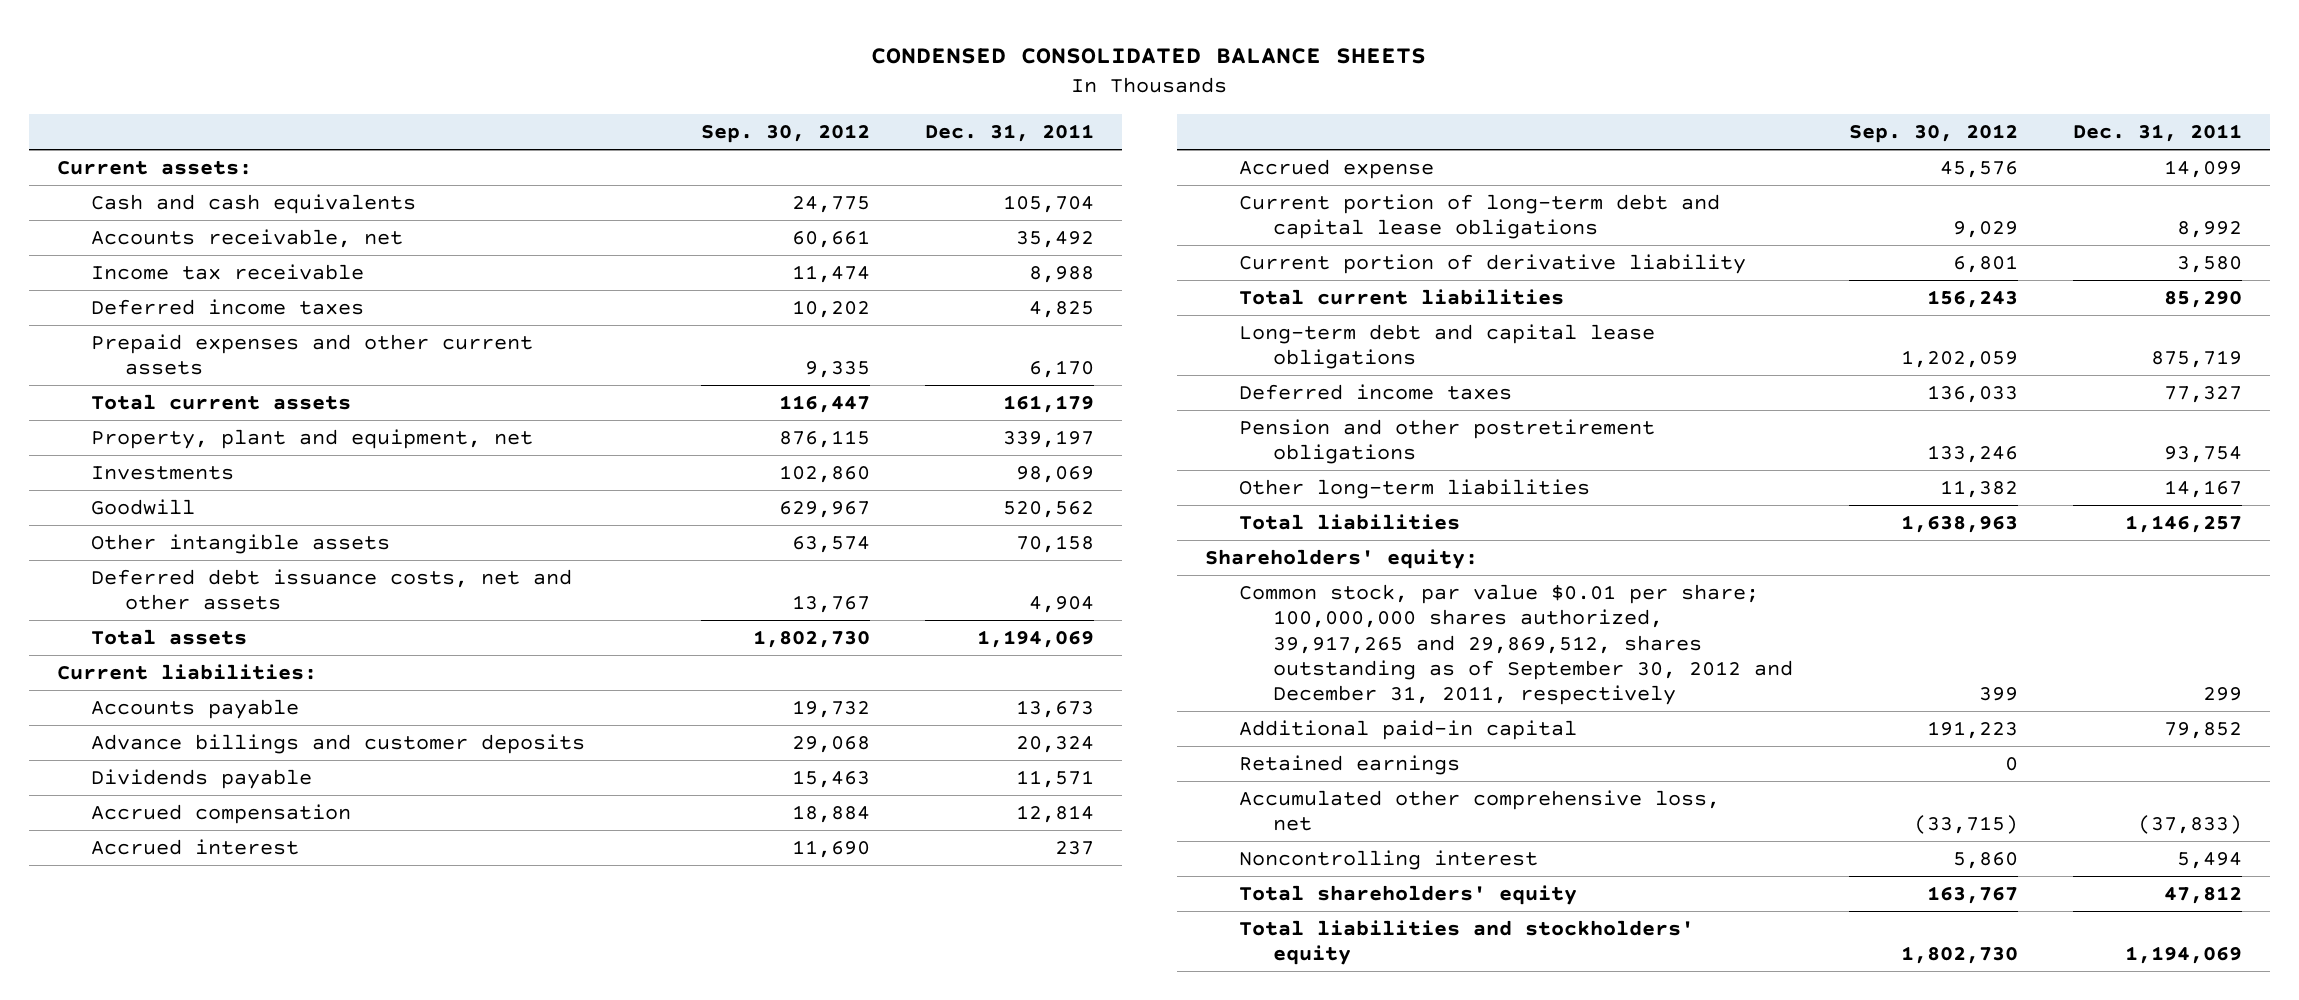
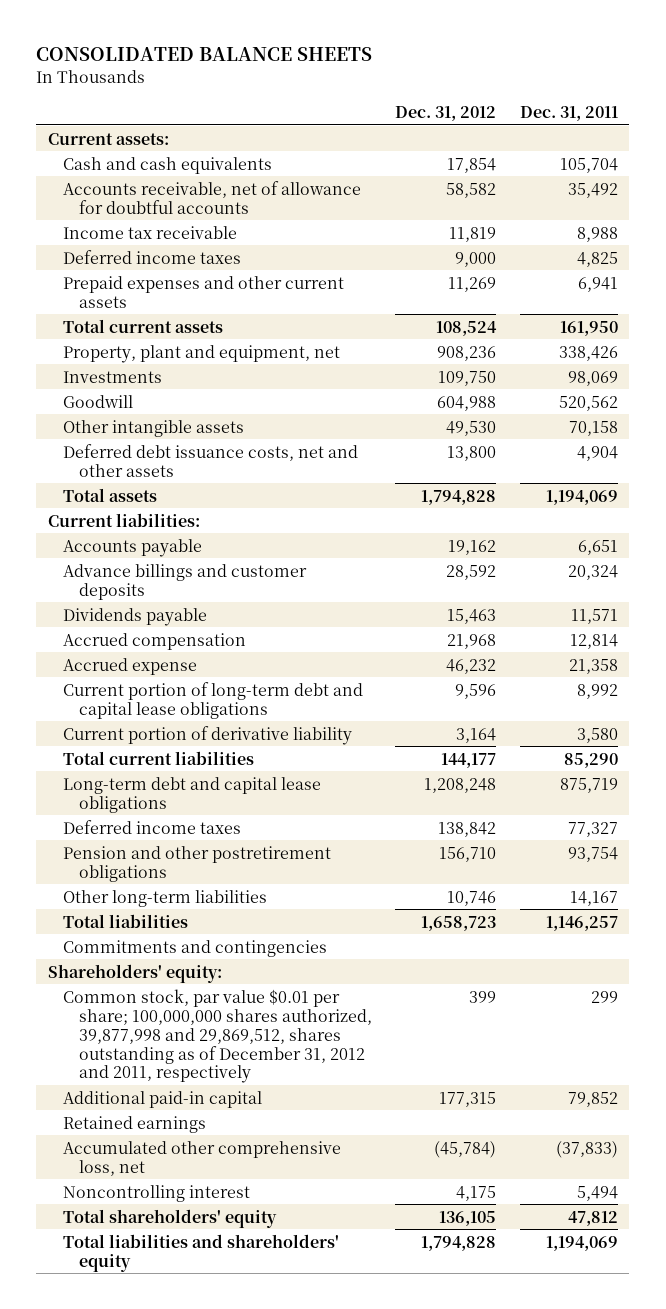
[871,47,1427,64] CONDENSED CONSOLIDATED BALANCE SHEETS -> [36,47,373,62] CONSOLIDATED BALANCE SHEETS
[700,124,870,144] Sep. 30, 2012 -> none
none -> [395,106,497,122] Dec. 31, 2012
[90,228,403,248] Accounts receivable, net -> [63,180,362,214] Accounts receivable, net of allowance for doubtful accounts
[1029,360,1095,379] 6,170 -> [577,276,618,292] 6,941
[1003,394,1095,413] 161,179 -> [559,320,618,336] 161,950
[1003,429,1095,448] 339,197 -> [558,345,618,361] 338,426
[1016,699,1095,718] 13,673 -> [577,539,618,555] 6,651
[90,838,299,855] Accrued interest -> none
[2164,159,2243,178] 14,099 -> [568,658,618,674] 21,358
none -> [63,939,328,957] Commitments and contingencies
[1238,583,1793,706] Common stock, par value $0.01 per share; 100,000,000 shares authorized, 39,917,265 and 29,869,512, shares outstanding as of September 30, 2012 and December 31, 2011, respectively -> [63,988,372,1084] Common stock, par value $0.01 per share; 100,000,000 shares authorized, 39,877,998 and 29,869,512, shares outstanding as of December 31, 2012 and 2011, respectively
[1238,919,1694,966] Total liabilities and stockholders' equity -> [63,1233,340,1272] Total liabilities and shareholders' equity

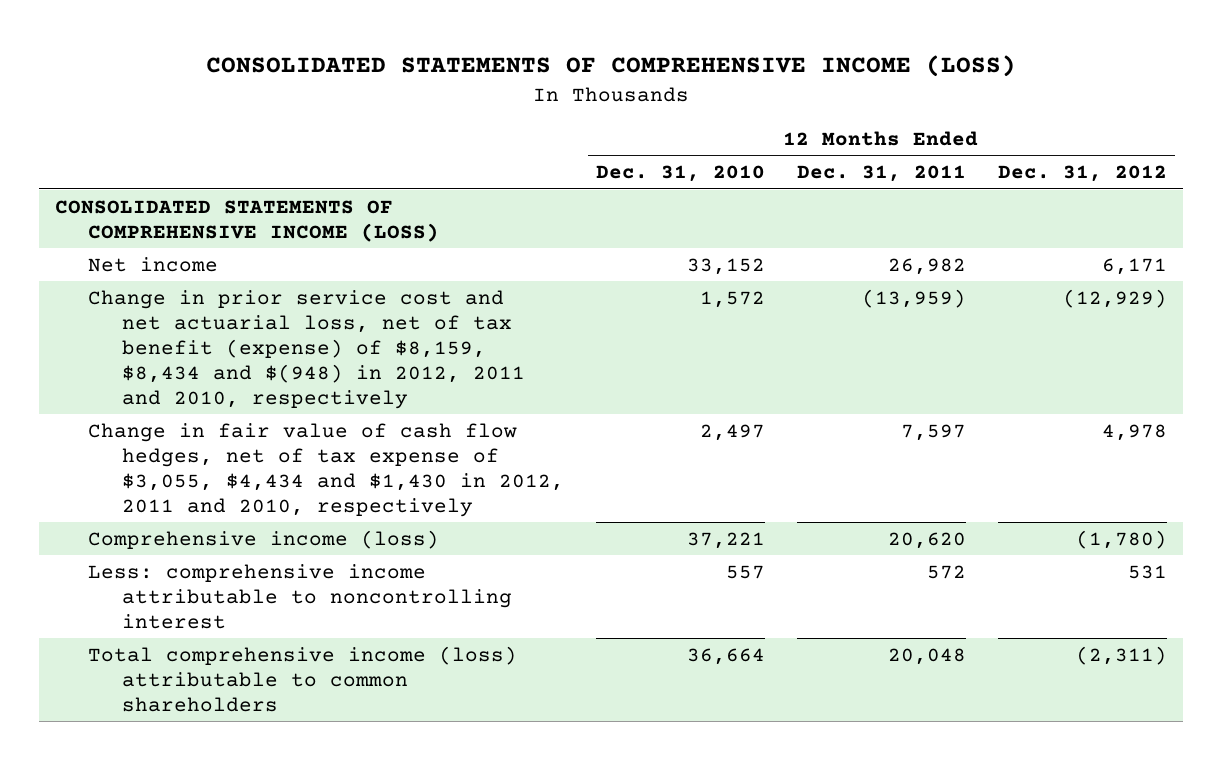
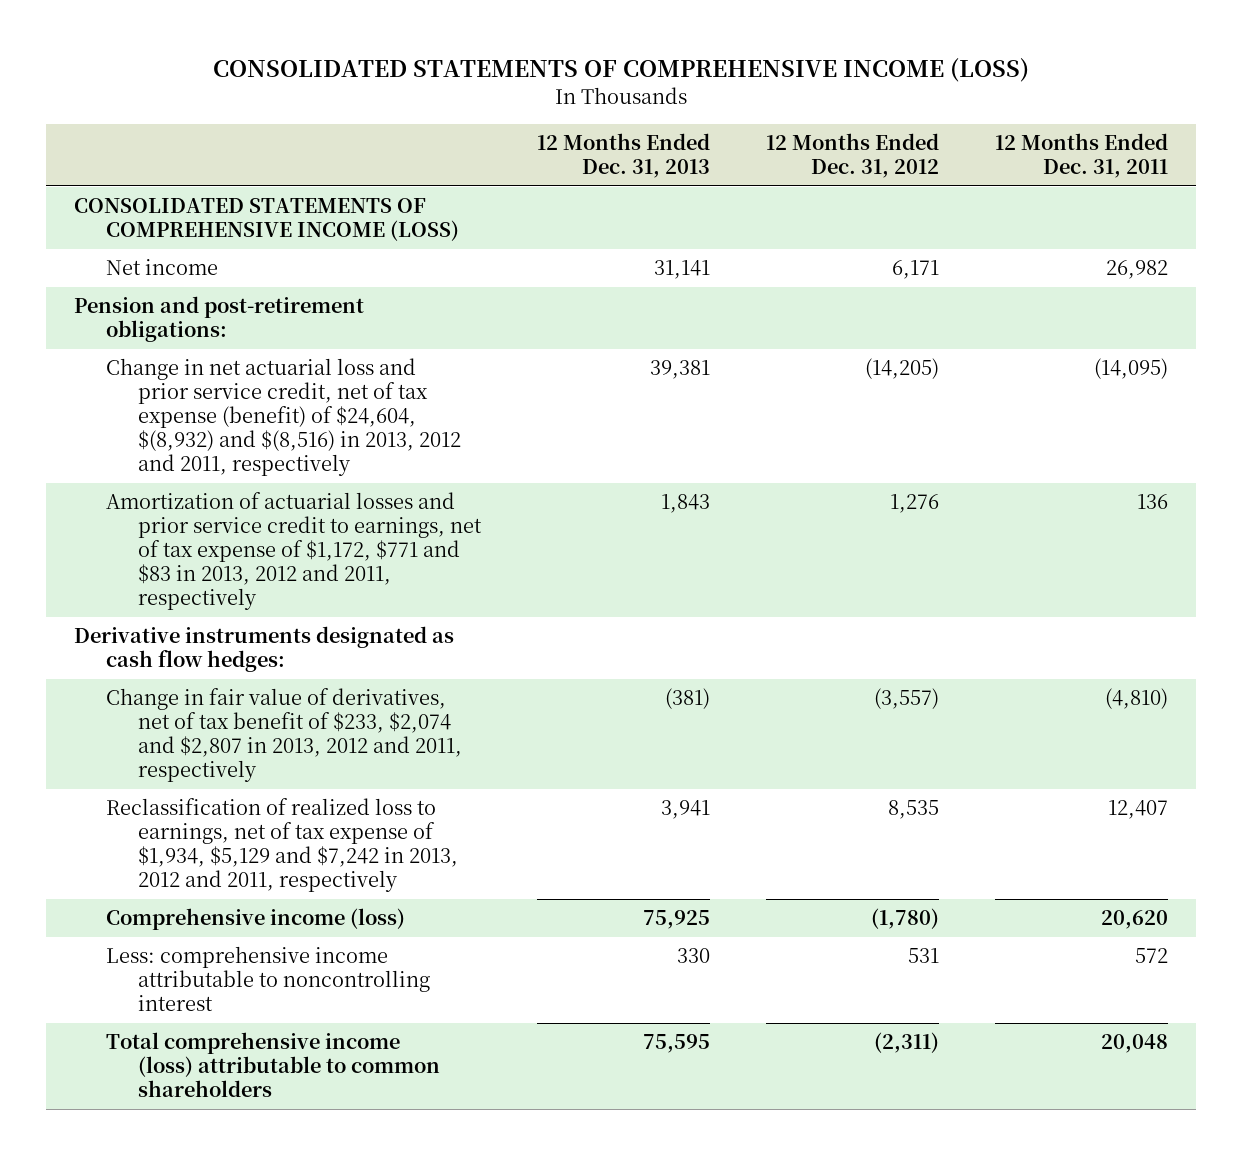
[595,164,765,182] Dec. 31, 2010 -> none
none -> [536,133,710,179] 12 Months Ended Dec. 31, 2013
[88,422,564,517] Change in fair value of cash flow hedges, net of tax expense of $3,055, $4,434 and $1,430 in 2012, 2011 and 2010, respectively -> none
none -> [73,296,364,343] Pension and post-retirement obligations:
[88,289,525,409] Change in prior service cost and net actuarial loss, net of tax benefit (expense) of $8,159, $8,434 and $(948) in 2012, 2011 and 2010, respectively -> [105,358,461,477] Change in net actuarial loss and prior service credit, net of tax expense (benefit) of $24,604, $(8,932) and $(8,516) in 2013, 2012 and 2011, respectively
[861,288,966,308] (13,959) -> [1094,358,1169,380] (14,095)
[1062,288,1167,308] (12,929) -> [864,358,939,380] (14,205)
none -> [105,492,482,611] Amortization of actuarial losses and prior service credit to earnings, net of tax expense of $1,172, $771 and $83 in 2013, 2012 and 2011, respectively
none -> [73,626,454,673] Derivative instruments designated as cash flow hedges:
none -> [105,688,462,783] Change in fair value of derivatives, net of tax benefit of $233, $2,074 and $2,807 in 2013, 2012 and 2011, respectively
none -> [105,798,458,893] Reclassification of realized loss to earnings, net of tax expense of $1,934, $5,129 and $7,242 in 2013, 2012 and 2011, respectively

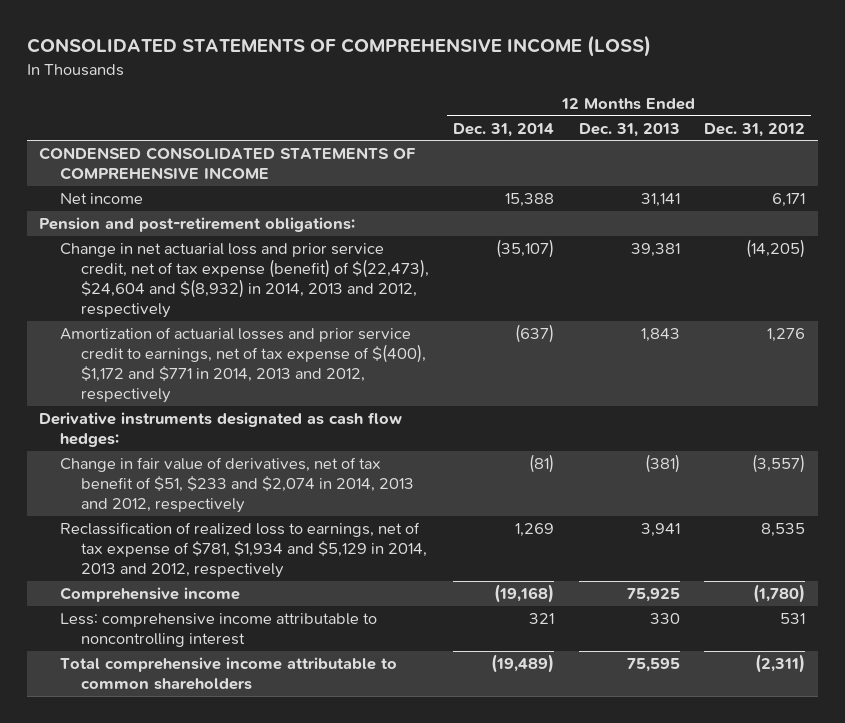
[995,133,1169,179] 12 Months Ended Dec. 31, 2011 -> none
none -> [453,122,555,137] Dec. 31, 2014
[73,198,459,242] CONSOLIDATED STATEMENTS OF COMPREHENSIVE INCOME (LOSS) -> [39,146,417,180] CONDENSED CONSOLIDATED STATEMENTS OF COMPREHENSIVE INCOME
[105,358,461,477] Change in net actuarial loss and prior service credit, net of tax expense (benefit) of $24,604, $(8,932) and $(8,516) in 2013, 2012 and 2011, respectively -> [59,242,429,318] Change in net actuarial loss and prior service credit, net of tax expense (benefit) of $(22,473), $24,604 and $(8,932) in 2014, 2013 and 2012, respectively
[105,492,482,611] Amortization of actuarial losses and prior service credit to earnings, net of tax expense of $1,172, $771 and $83 in 2013, 2012 and 2011, respectively -> [59,326,426,403] Amortization of actuarial losses and prior service credit to earnings, net of tax expense of $(400), $1,172 and $771 in 2014, 2013 and 2012, respectively
[105,688,462,783] Change in fair value of derivatives, net of tax benefit of $233, $2,074 and $2,807 in 2013, 2012 and 2011, respectively -> [59,456,414,513] Change in fair value of derivatives, net of tax benefit of $51, $233 and $2,074 in 2014, 2013 and 2012, respectively
[105,798,458,893] Reclassification of realized loss to earnings, net of tax expense of $1,934, $5,129 and $7,242 in 2013, 2012 and 2011, respectively -> [59,521,427,578] Reclassification of realized loss to earnings, net of tax expense of $781, $1,934 and $5,129 in 2014, 2013 and 2012, respectively
[105,908,405,931] Comprehensive income (loss) -> [59,586,240,602] Comprehensive income
[105,1032,440,1098] Total comprehensive income (loss) attributable to common shareholders -> [59,656,397,690] Total comprehensive income attributable to common shareholders

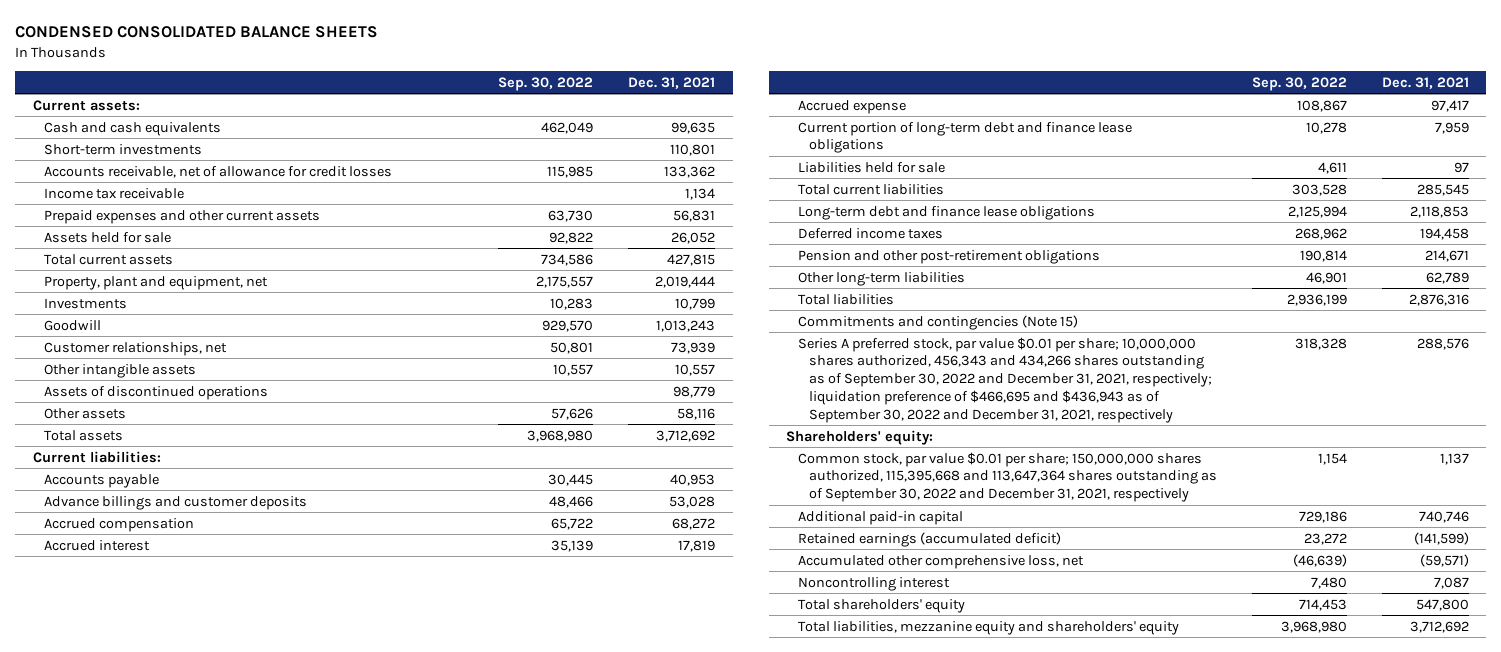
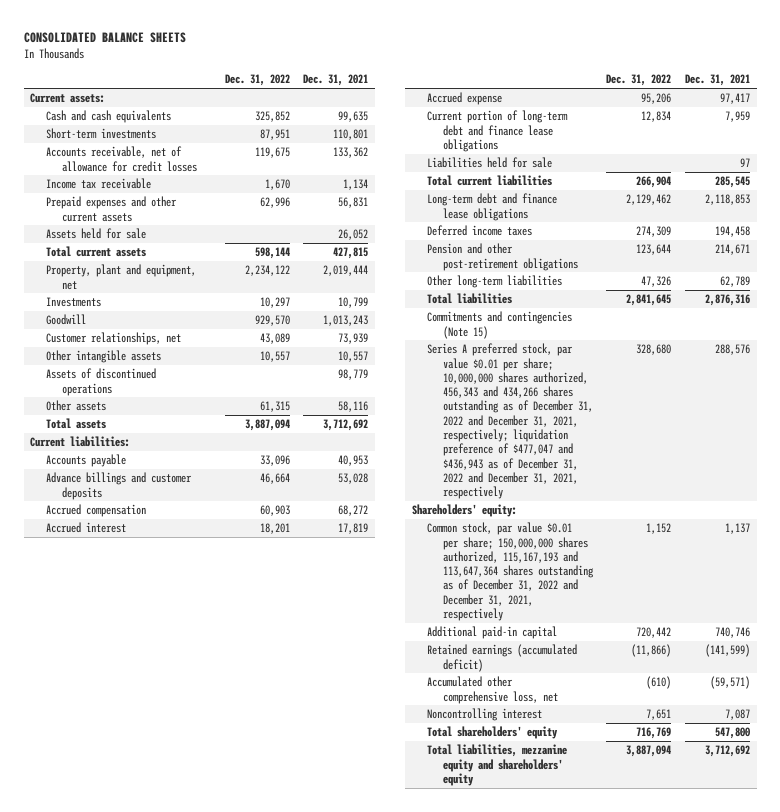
[14,26,378,39] CONDENSED CONSOLIDATED BALANCE SHEETS -> [23,32,186,44] CONSOLIDATED BALANCE SHEETS
[498,76,594,91] Sep. 30, 2022 -> none
none -> [225,74,291,87] Dec. 31, 2022
[797,336,1212,423] Series A preferred stock, par value $0.01 per share; 10,000,000 shares authorized, 456,343 and 434,266 shares outstanding as of September 30, 2022 and December 31, 2021, respectively; liquidation preference of $466,695 and $436,943 as of September 30, 2022 and December 31, 2021, respectively -> [427,343,593,500] Series A preferred stock, par value $0.01 per share; 10,000,000 shares authorized, 456,343 and 434,266 shares outstanding as of December 31, 2022 and December 31, 2021, respectively; liquidation preference of $477,047 and $436,943 as of December 31, 2022 and December 31, 2021, respectively
[797,451,1217,503] Common stock, par value $0.01 per share; 150,000,000 shares authorized, 115,395,668 and 113,647,364 shares outstanding as of September 30, 2022 and December 31, 2021, respectively -> [427,522,594,622] Common stock, par value $0.01 per share; 150,000,000 shares authorized, 115,167,193 and 113,647,364 shares outstanding as of December 31, 2022 and December 31, 2021, respectively

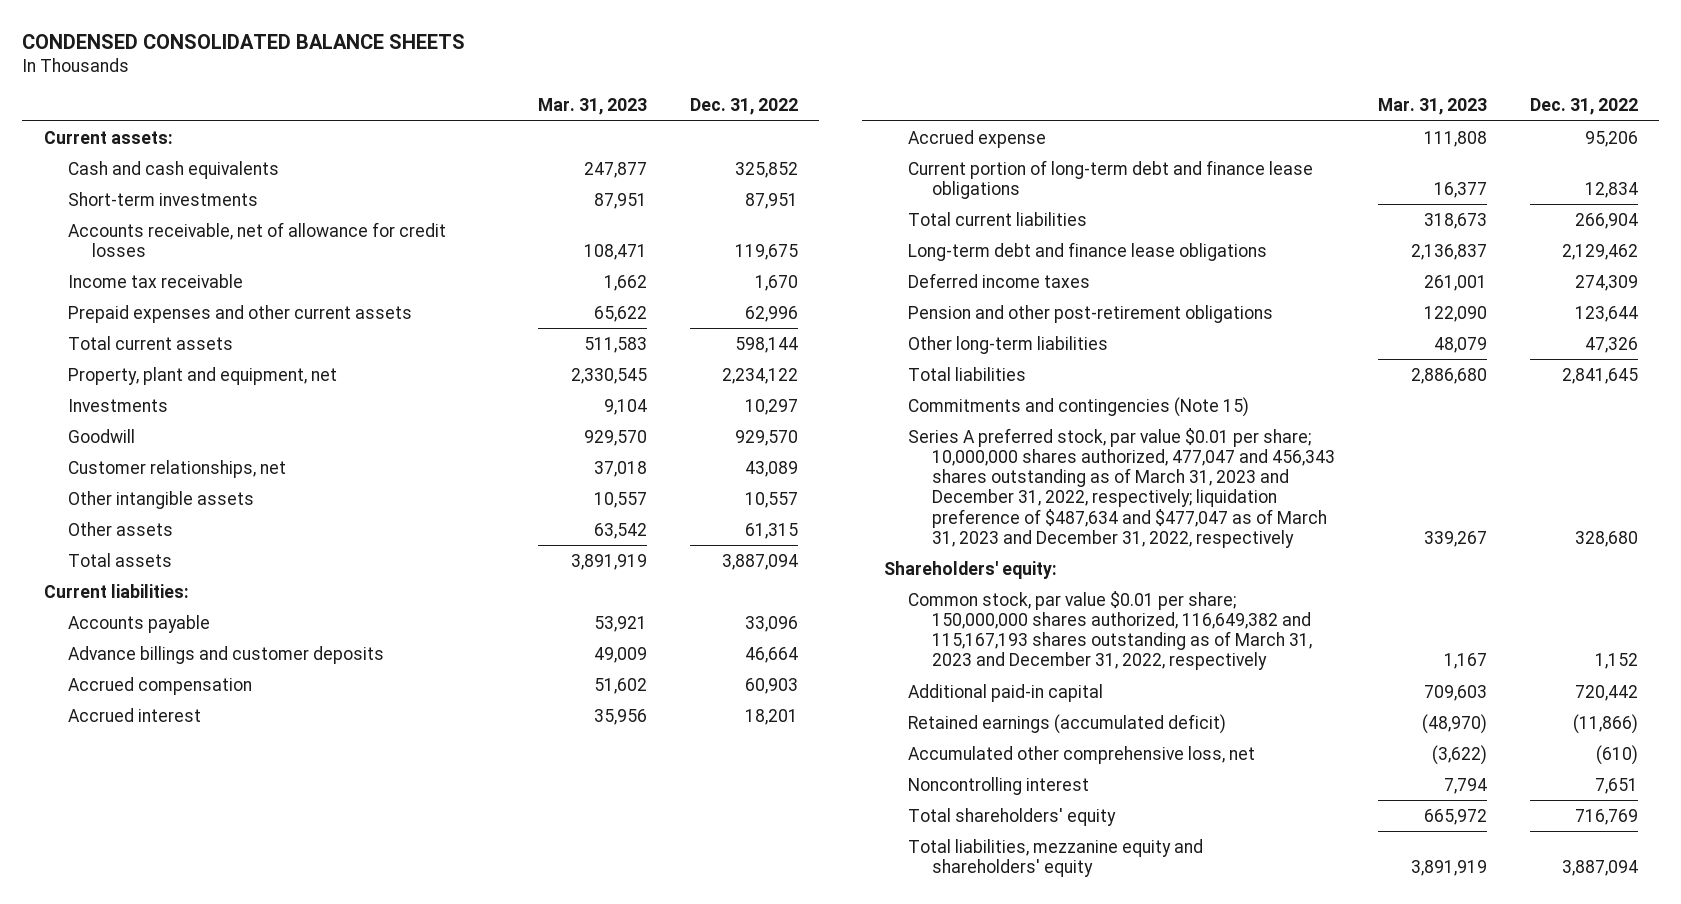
[23,32,186,44] CONSOLIDATED BALANCE SHEETS -> [22,34,466,50] CONDENSED CONSOLIDATED BALANCE SHEETS
[303,74,369,87] Dec. 31, 2021 -> none
none -> [538,98,648,116] Mar. 31, 2023
[45,228,146,240] Assets held for sale -> none
[45,368,156,396] Assets of discontinued operations -> none
[427,157,553,169] Liabilities held for sale -> none
[427,343,593,500] Series A preferred stock, par value $0.01 per share; 10,000,000 shares authorized, 456,343 and 434,266 shares outstanding as of December 31, 2022 and December 31, 2021, respectively; liquidation preference of $477,047 and $436,943 as of December 31, 2022 and December 31, 2021, respectively -> [907,427,1336,548] Series A preferred stock, par value $0.01 per share; 10,000,000 shares authorized, 477,047 and 456,343 shares outstanding as of March 31, 2023 and December 31, 2022, respectively; liquidation preference of $487,634 and $477,047 as of March 31, 2023 and December 31, 2022, respectively
[427,522,594,622] Common stock, par value $0.01 per share; 150,000,000 shares authorized, 115,167,193 and 113,647,364 shares outstanding as of December 31, 2022 and December 31, 2021, respectively -> [907,590,1313,671] Common stock, par value $0.01 per share; 150,000,000 shares authorized, 116,649,382 and 115,167,193 shares outstanding as of March 31, 2023 and December 31, 2022, respectively

